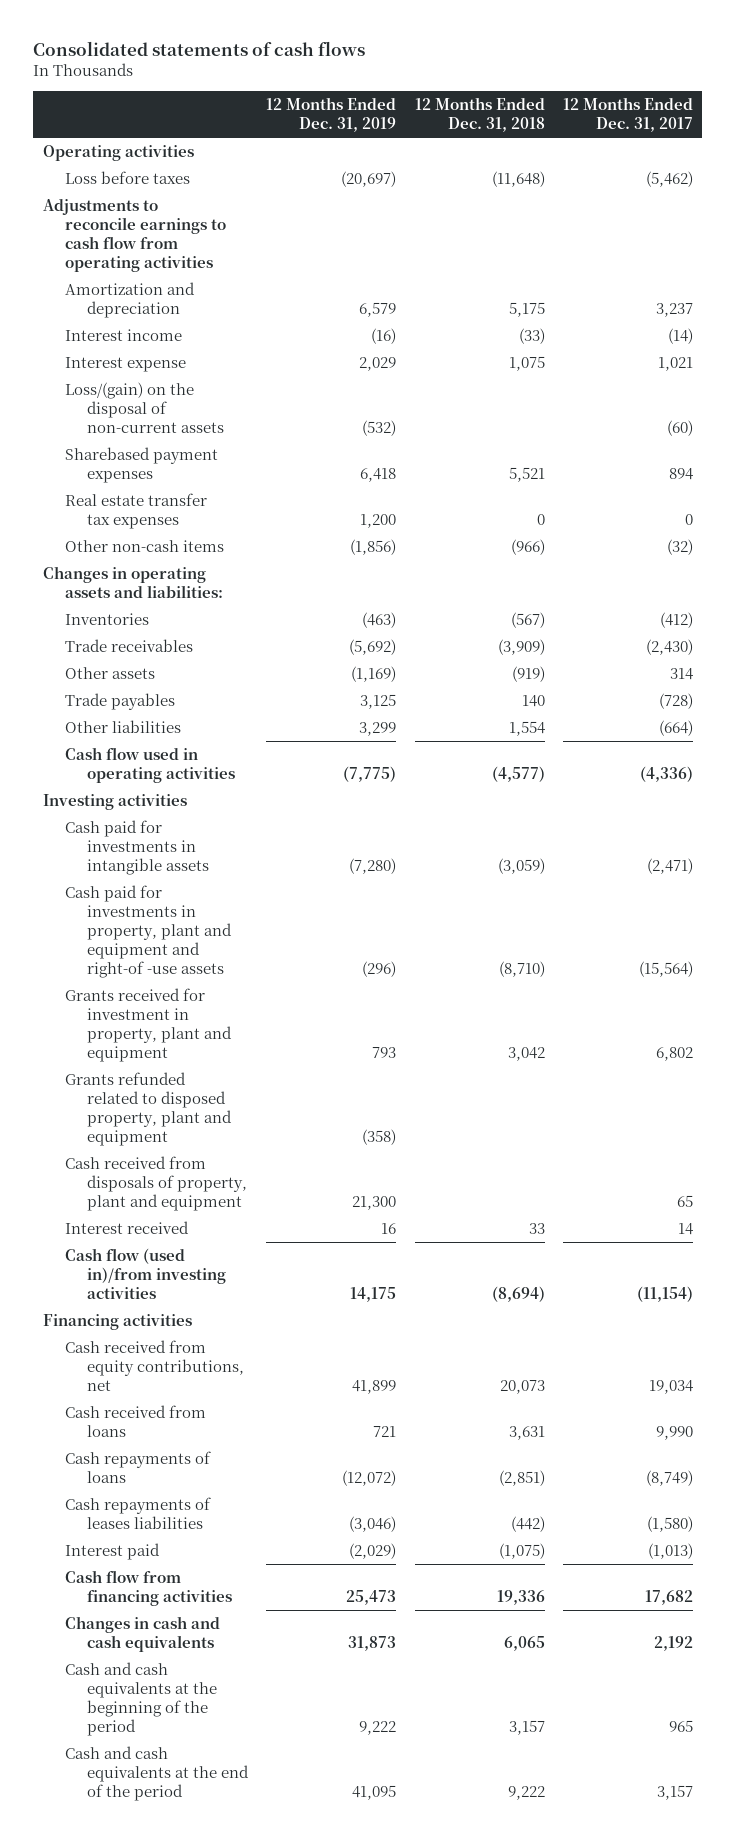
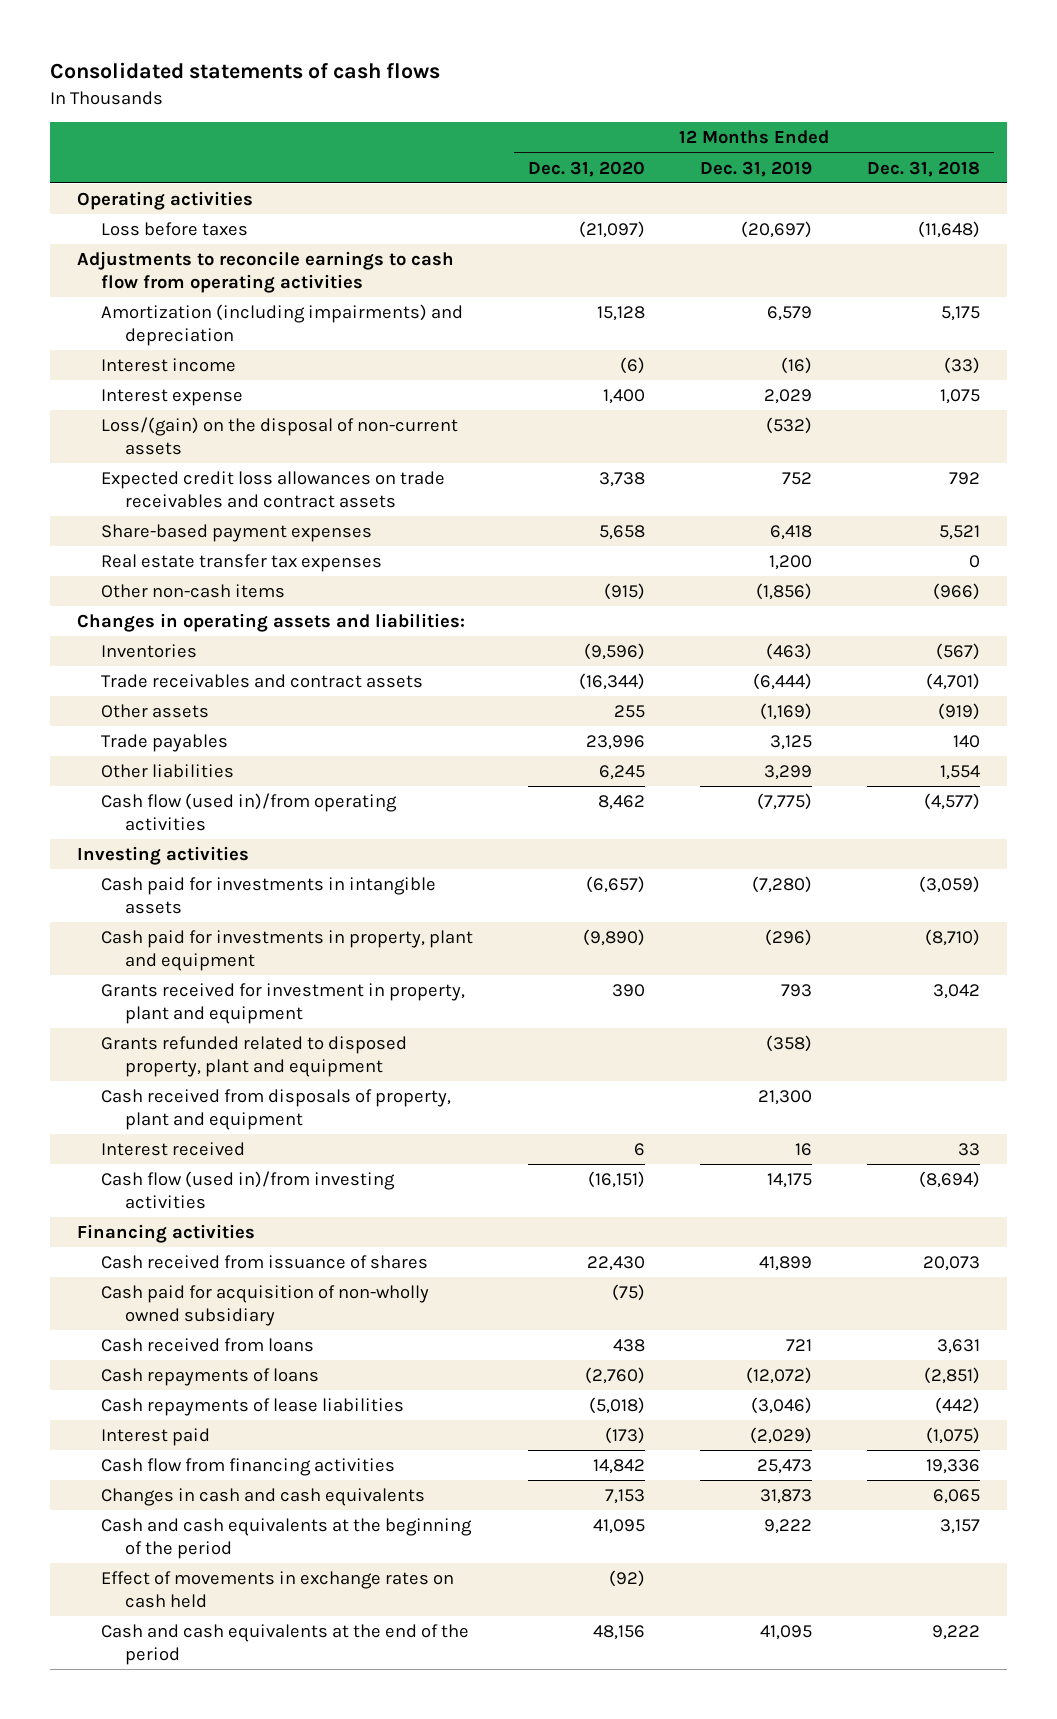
[563,97,694,133] 12 Months Ended Dec. 31, 2017 -> none
none -> [527,160,645,177] Dec. 31, 2020
[64,281,195,319] Amortization and depreciation -> [100,304,463,346] Amortization (including impairments) and depreciation
none -> [100,471,445,508] Expected credit loss allowances on trade receivables and contract assets
[64,446,218,484] Sharebased payment expenses -> [100,524,372,543] Share-based payment expenses
[64,638,193,652] Trade receivables -> none
none -> [100,674,423,689] Trade receivables and contract assets
[64,746,235,784] Cash flow used in operating activities -> [100,793,397,831] Cash flow (used in)/from operating activities
[64,884,232,979] Cash paid for investments in property, plant and equipment and right-of -use assets -> [100,930,473,971] Cash paid for investments in property, plant and equipment
[64,1339,244,1392] Cash received from equity contributions, net -> [100,1255,428,1270] Cash received from issuance of shares
none -> [100,1285,429,1326] Cash paid for acquisition of non-wholly owned subsidiary
[64,1496,211,1530] Cash repayments of leases liabilities -> [100,1398,404,1417] Cash repayments of lease liabilities
none -> [100,1571,454,1608] Effect of movements in exchange rates on cash held

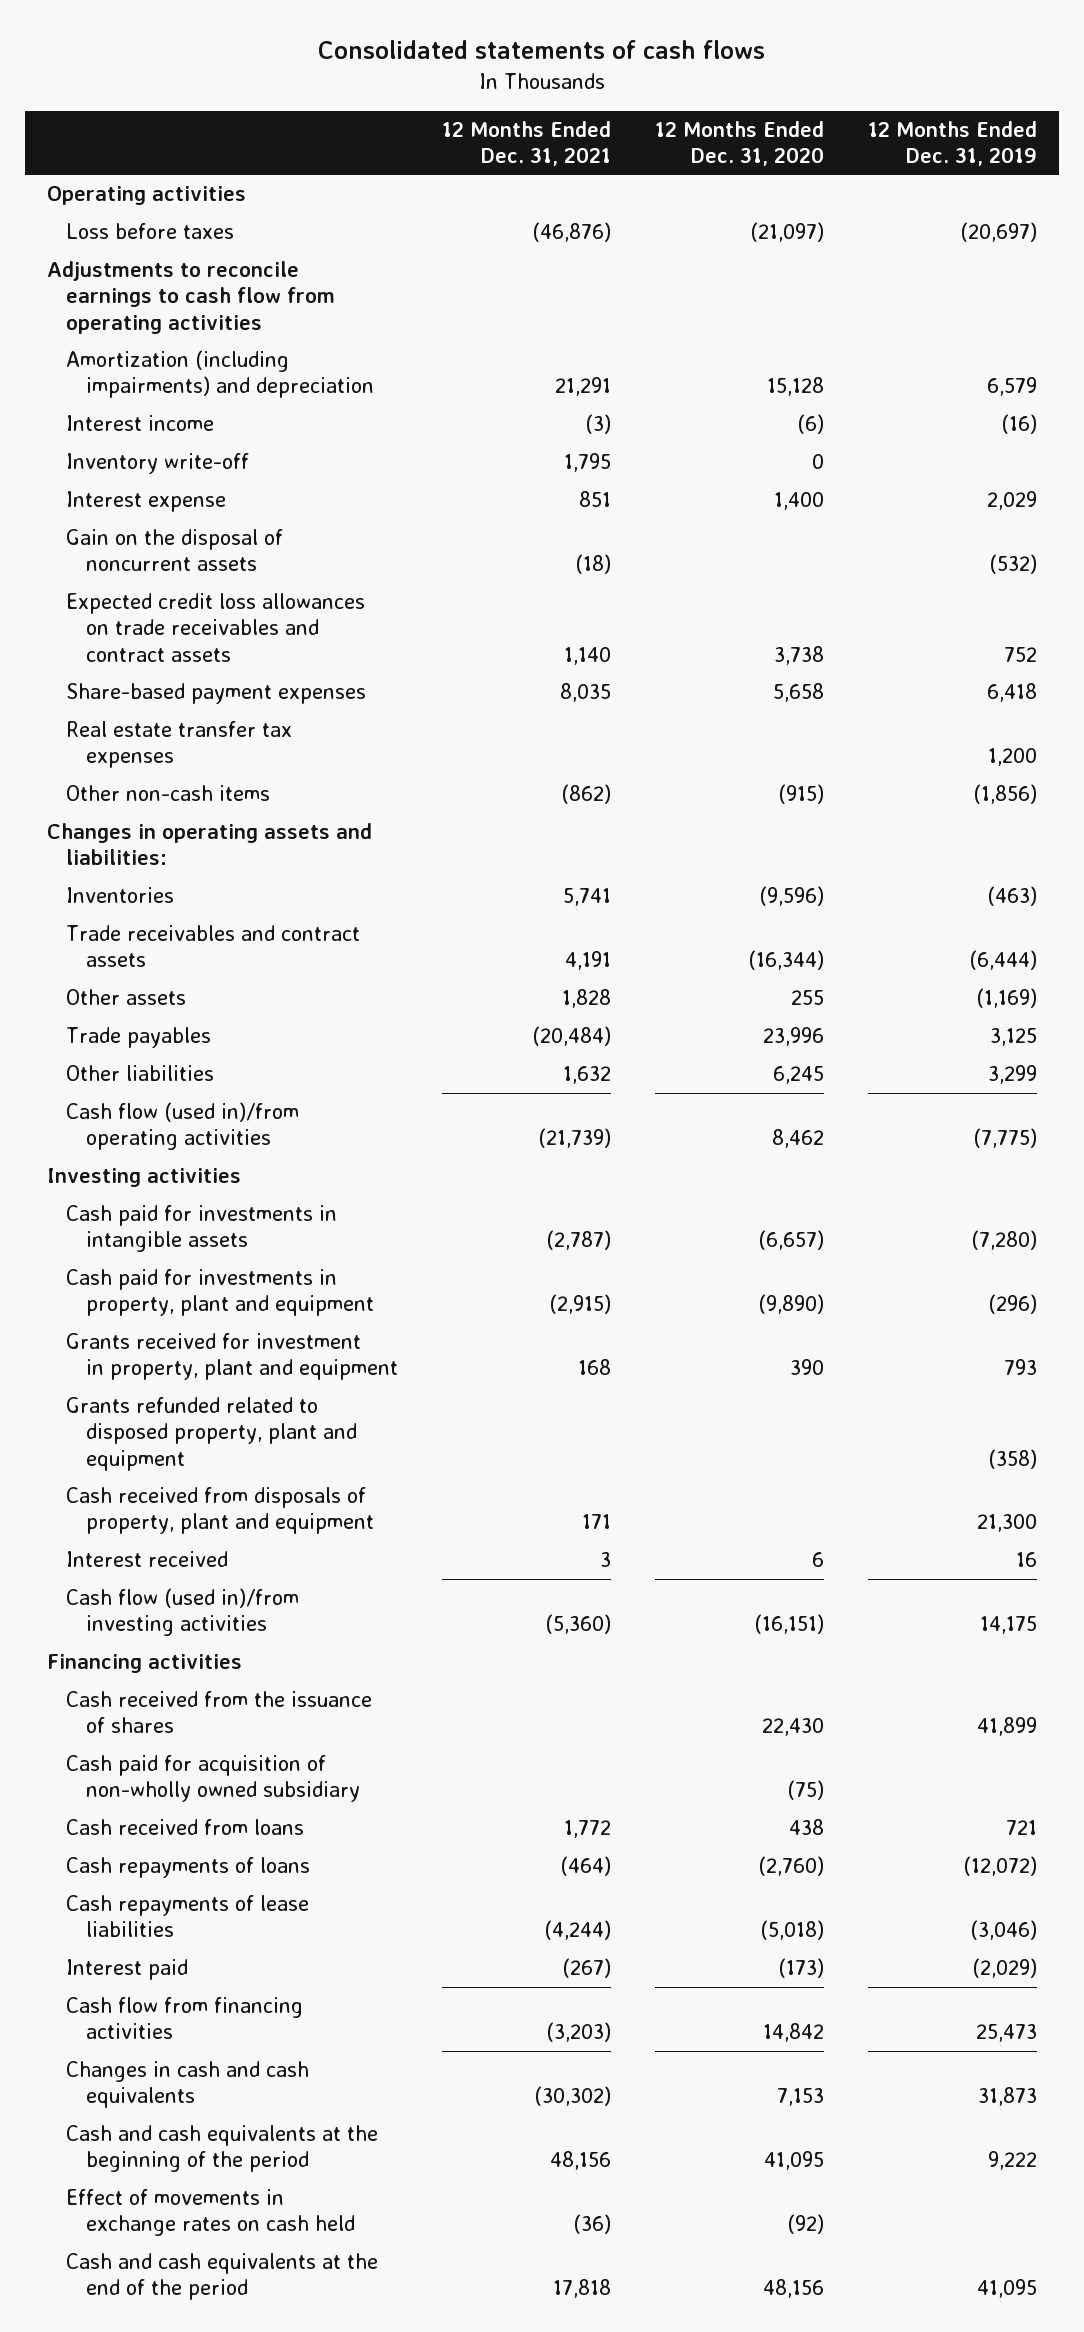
[866,160,980,177] Dec. 31, 2018 -> none
none -> [441,120,611,167] 12 Months Ended Dec. 31, 2021
none -> [66,453,250,475] Inventory write-off
[100,417,458,455] Loss/(gain) on the disposal of non-current assets -> [66,529,284,572] Gain on the disposal of noncurrent assets
[100,1255,428,1270] Cash received from issuance of shares -> [66,1691,373,1734] Cash received from the issuance of shares

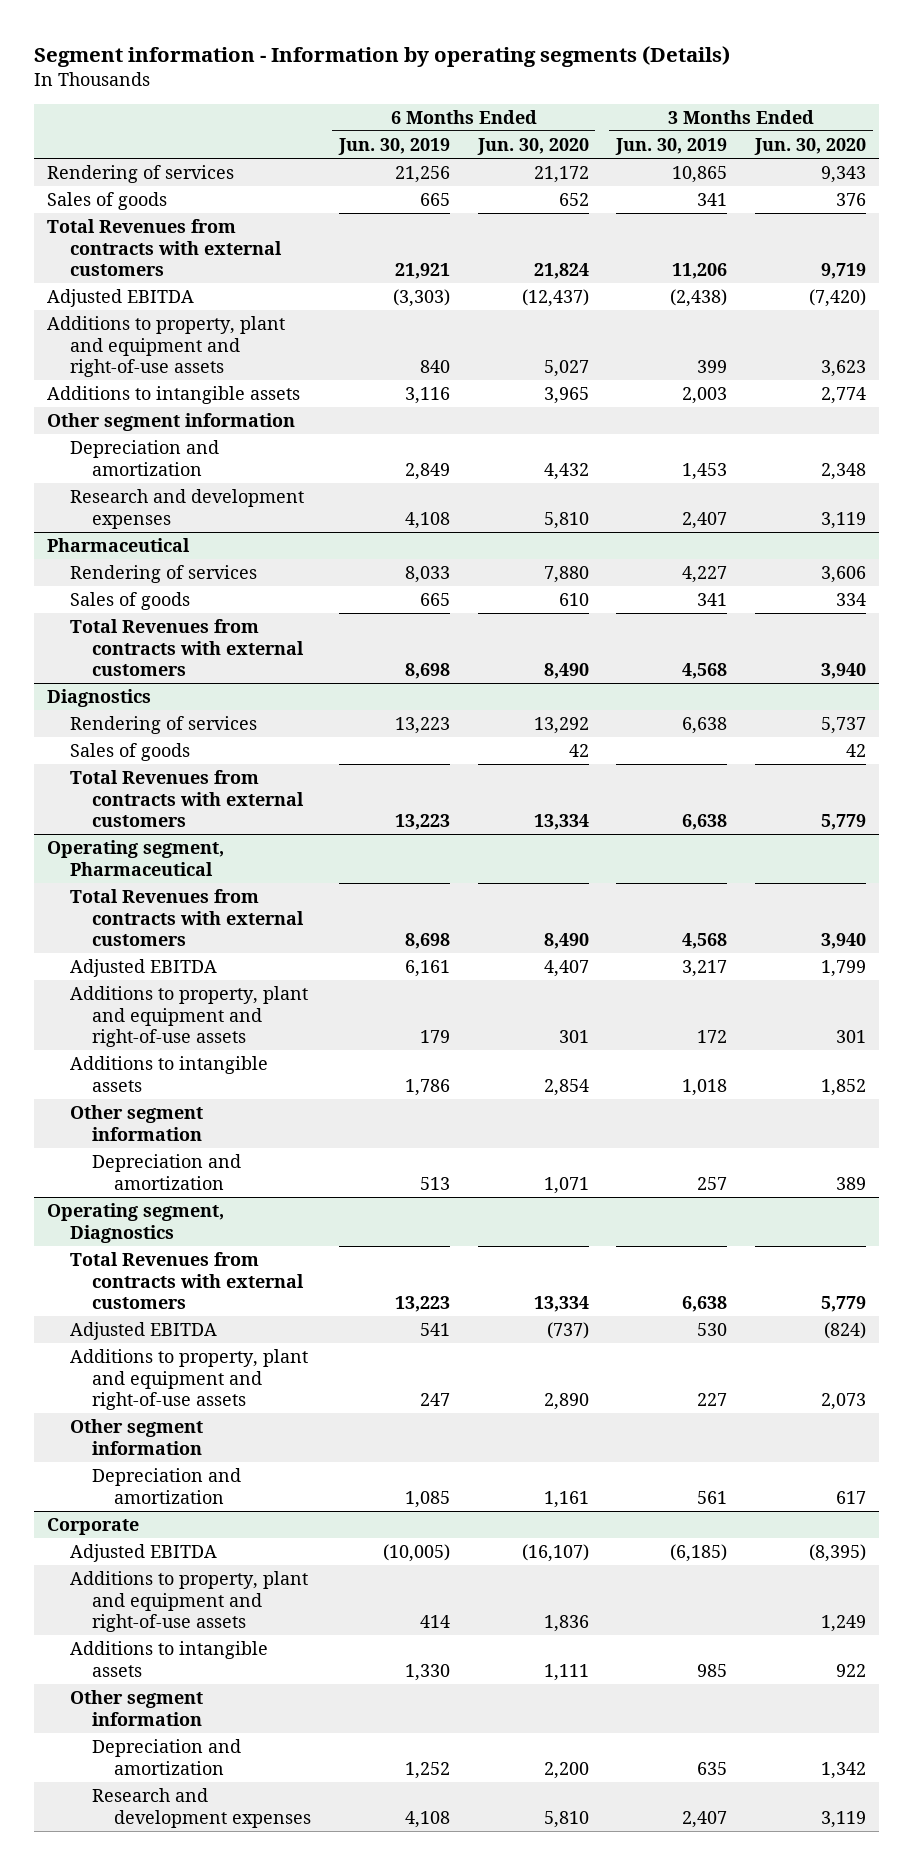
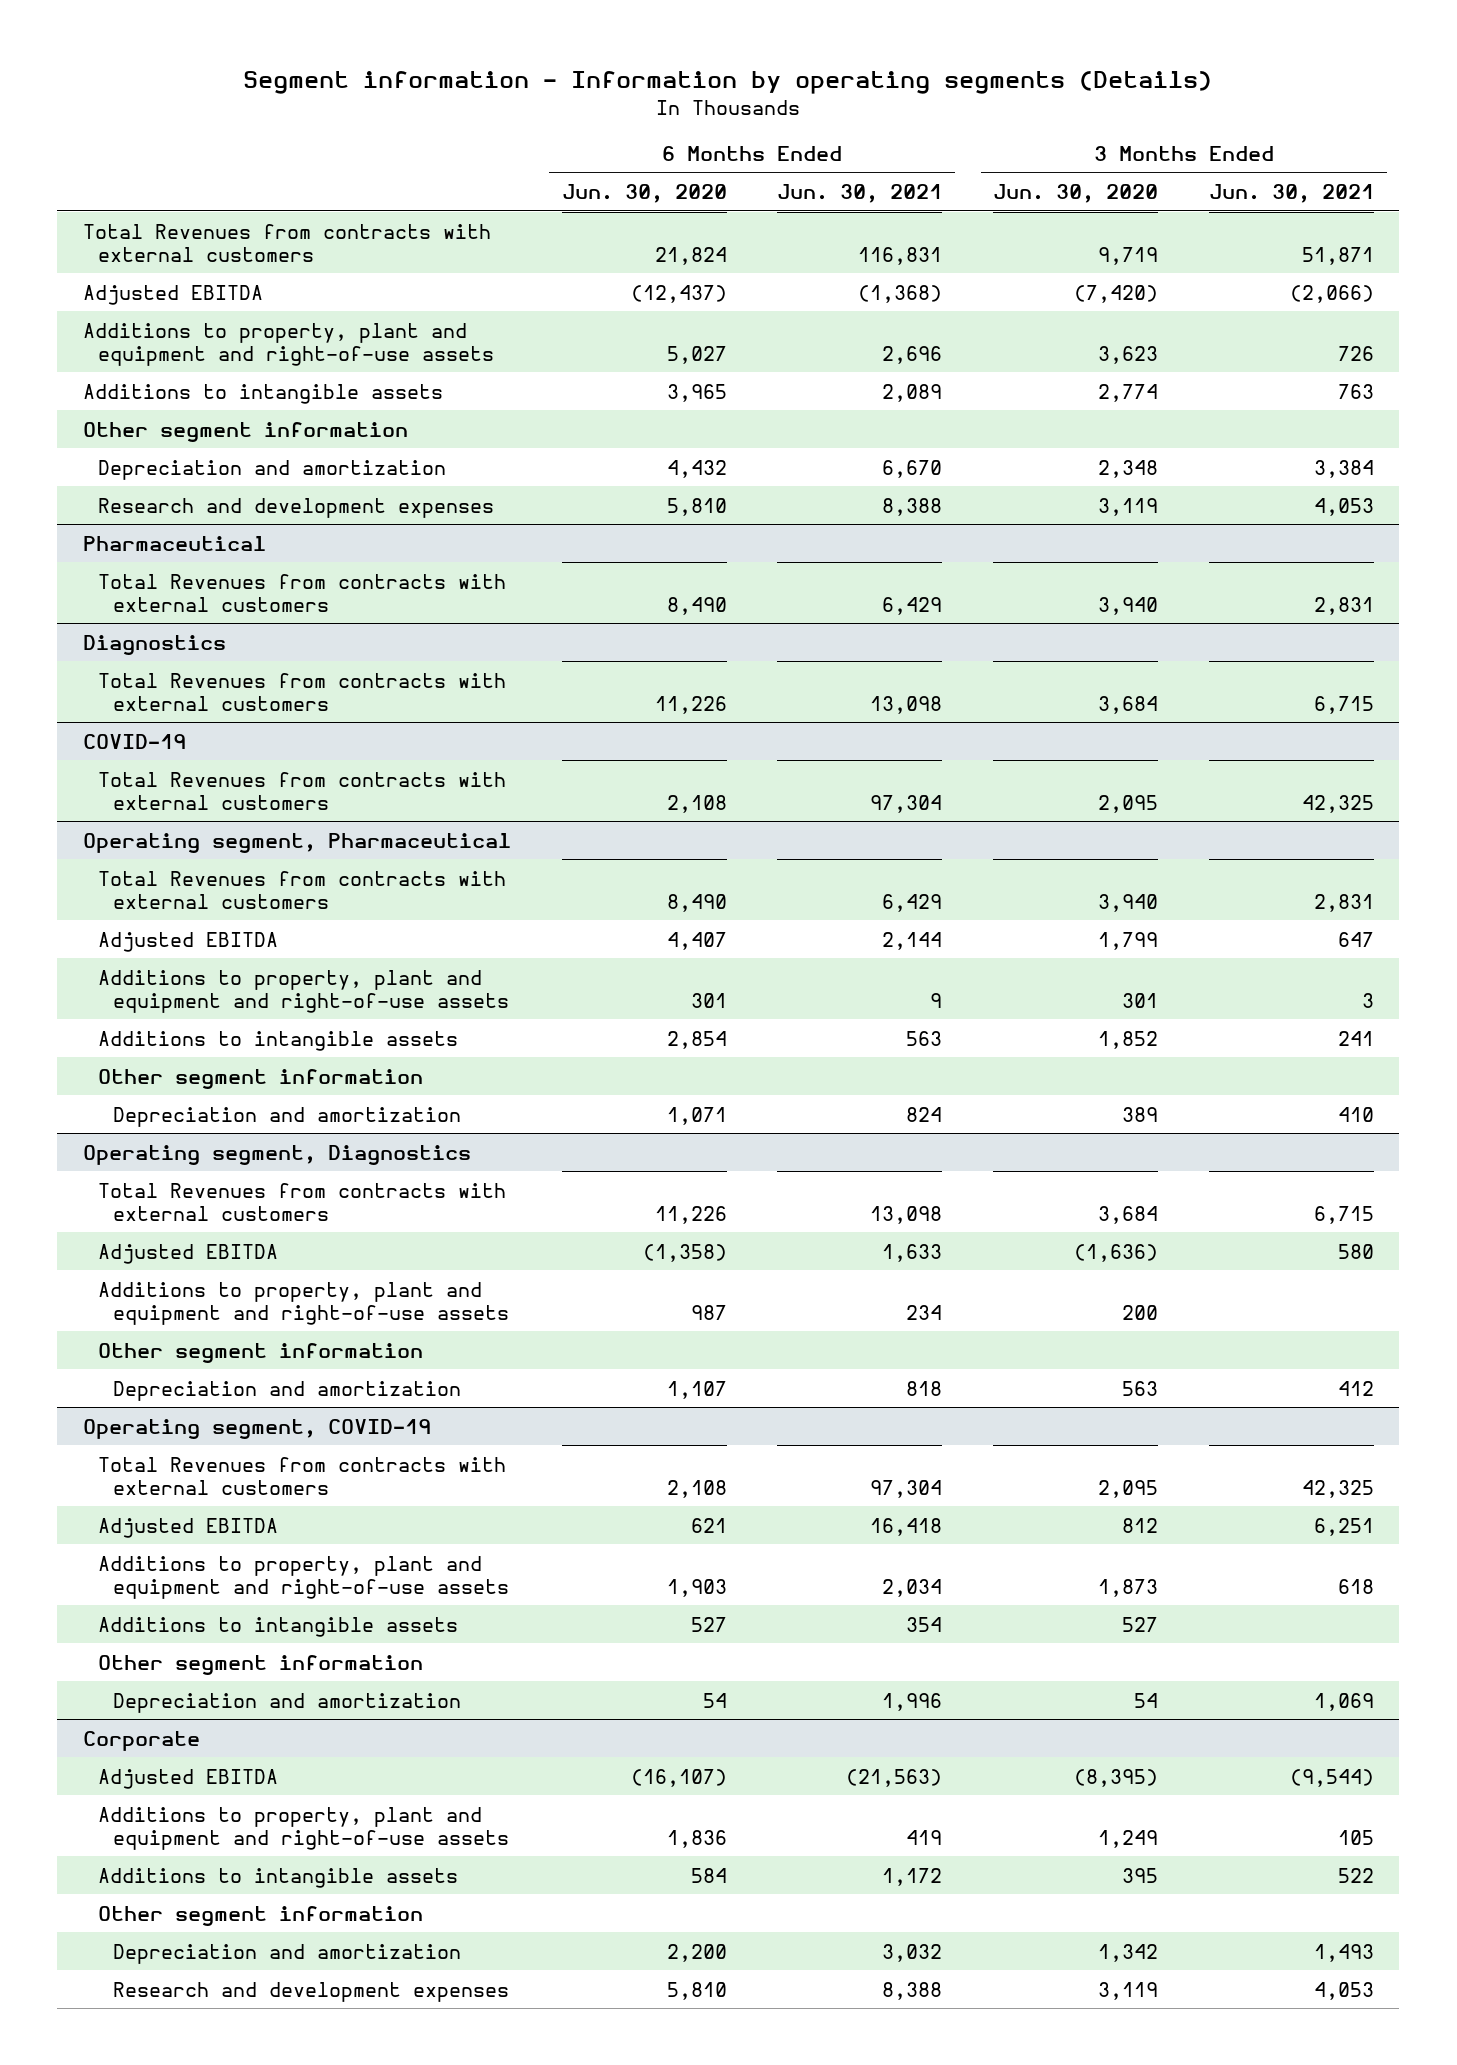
[337,137,450,155] Jun. 30, 2019 -> none
[615,137,728,155] Jun. 30, 2019 -> none
none -> [777,184,943,204] Jun. 30, 2021
none -> [1209,184,1375,204] Jun. 30, 2021
[47,165,235,184] Rendering of services -> none
[47,192,168,211] Sales of goods -> none
[69,565,257,584] Rendering of services -> none
[69,592,190,611] Sales of goods -> none
[69,716,257,735] Rendering of services -> none
[69,743,190,762] Sales of goods -> none
[533,814,589,831] 13,334 -> [654,695,727,714] 11,226
[820,814,866,831] 5,779 -> [1098,695,1159,714] 3,684
none -> [82,733,186,749] COVID-19
none -> [98,771,507,810] Total Revenues from contracts with external customers
[533,1296,589,1313] 13,334 -> [654,1205,727,1224] 11,226
[820,1296,866,1313] 5,779 -> [1098,1205,1159,1224] 3,684
[546,1322,589,1340] (737) -> [642,1243,727,1262] (1,358)
[823,1322,866,1340] (824) -> [1074,1243,1159,1262] (1,636)
[543,1393,589,1411] 2,890 -> [690,1304,727,1320] 987
[820,1393,866,1411] 2,073 -> [1122,1304,1159,1320] 200
[543,1490,589,1508] 1,161 -> [666,1380,727,1399] 1,107
[835,1490,866,1504] 617 -> [1122,1380,1159,1396] 563
none -> [82,1418,431,1439] Operating segment, COVID-19
none -> [98,1456,507,1495] Total Revenues from contracts with external customers
none -> [98,1517,279,1538] Adjusted EBITDA
none -> [98,1555,510,1599] Additions to property, plant and equipment and right-of-use assets
none -> [98,1616,459,1637] Additions to intangible assets
none -> [98,1654,424,1675] Other segment information
none -> [113,1692,462,1713] Depreciation and amortization
[543,1663,589,1681] 1,111 -> [690,1867,727,1883] 584
[835,1663,866,1677] 922 -> [1122,1867,1159,1883] 395

